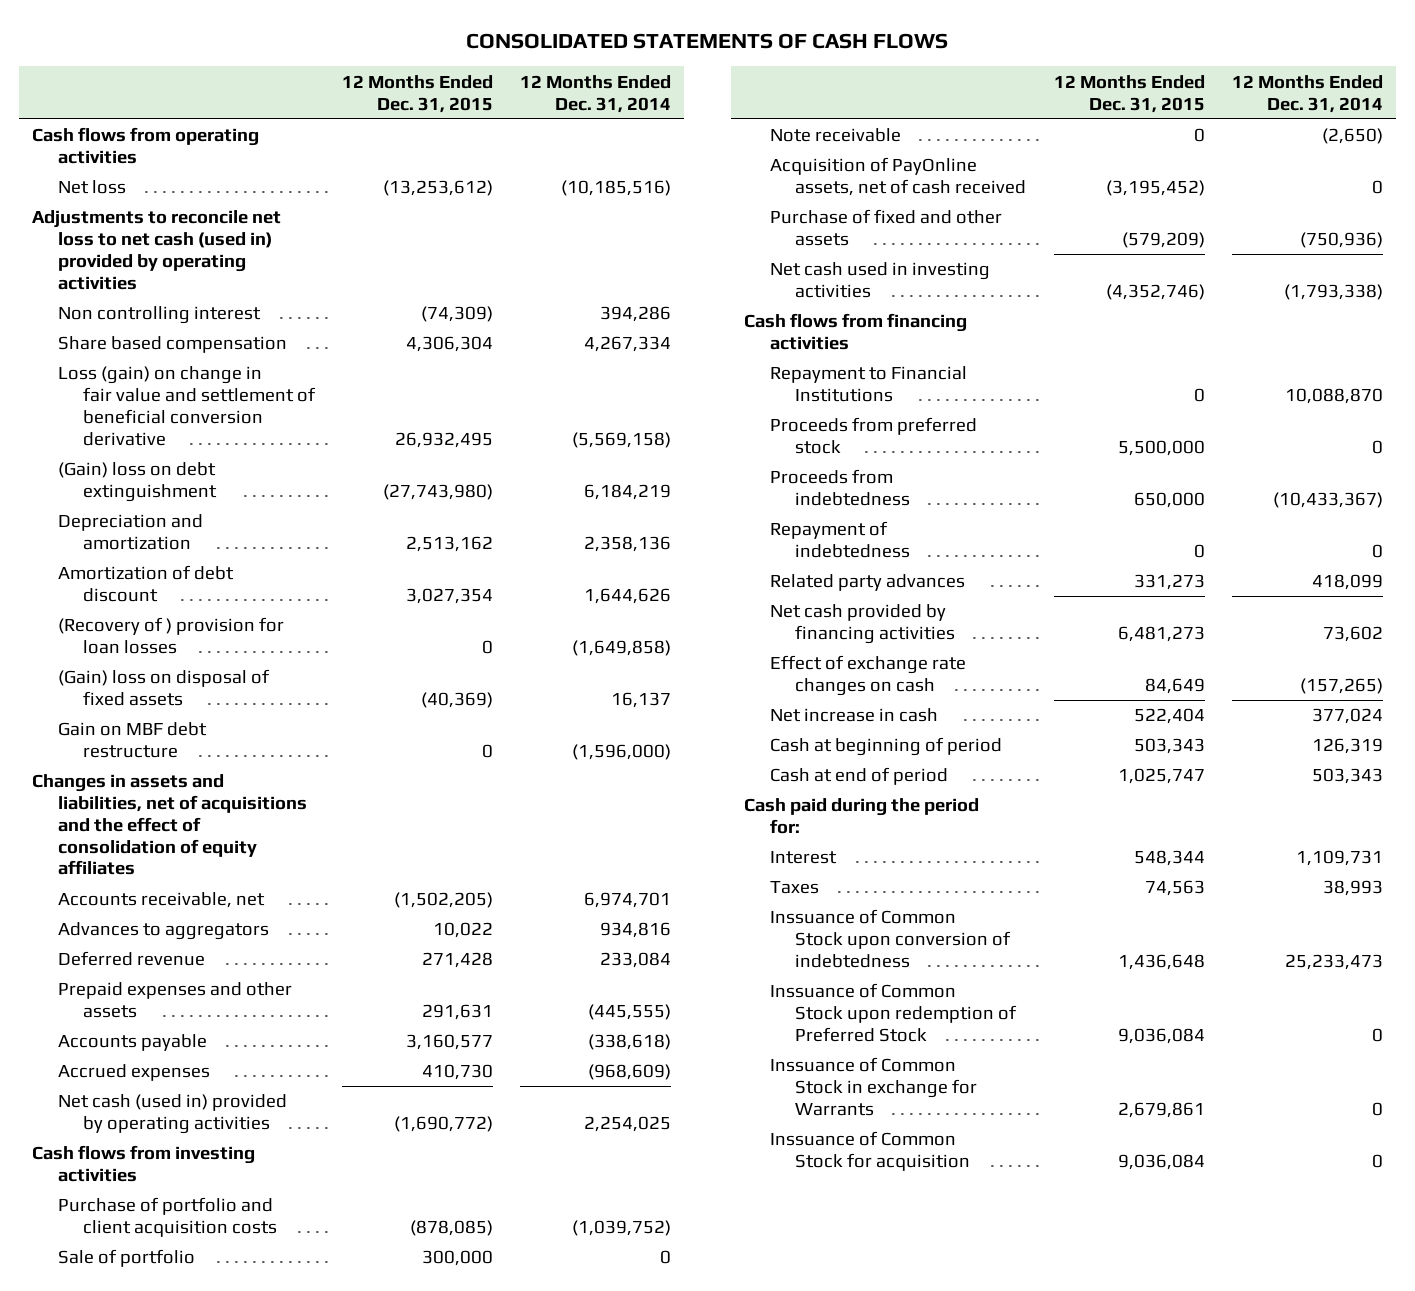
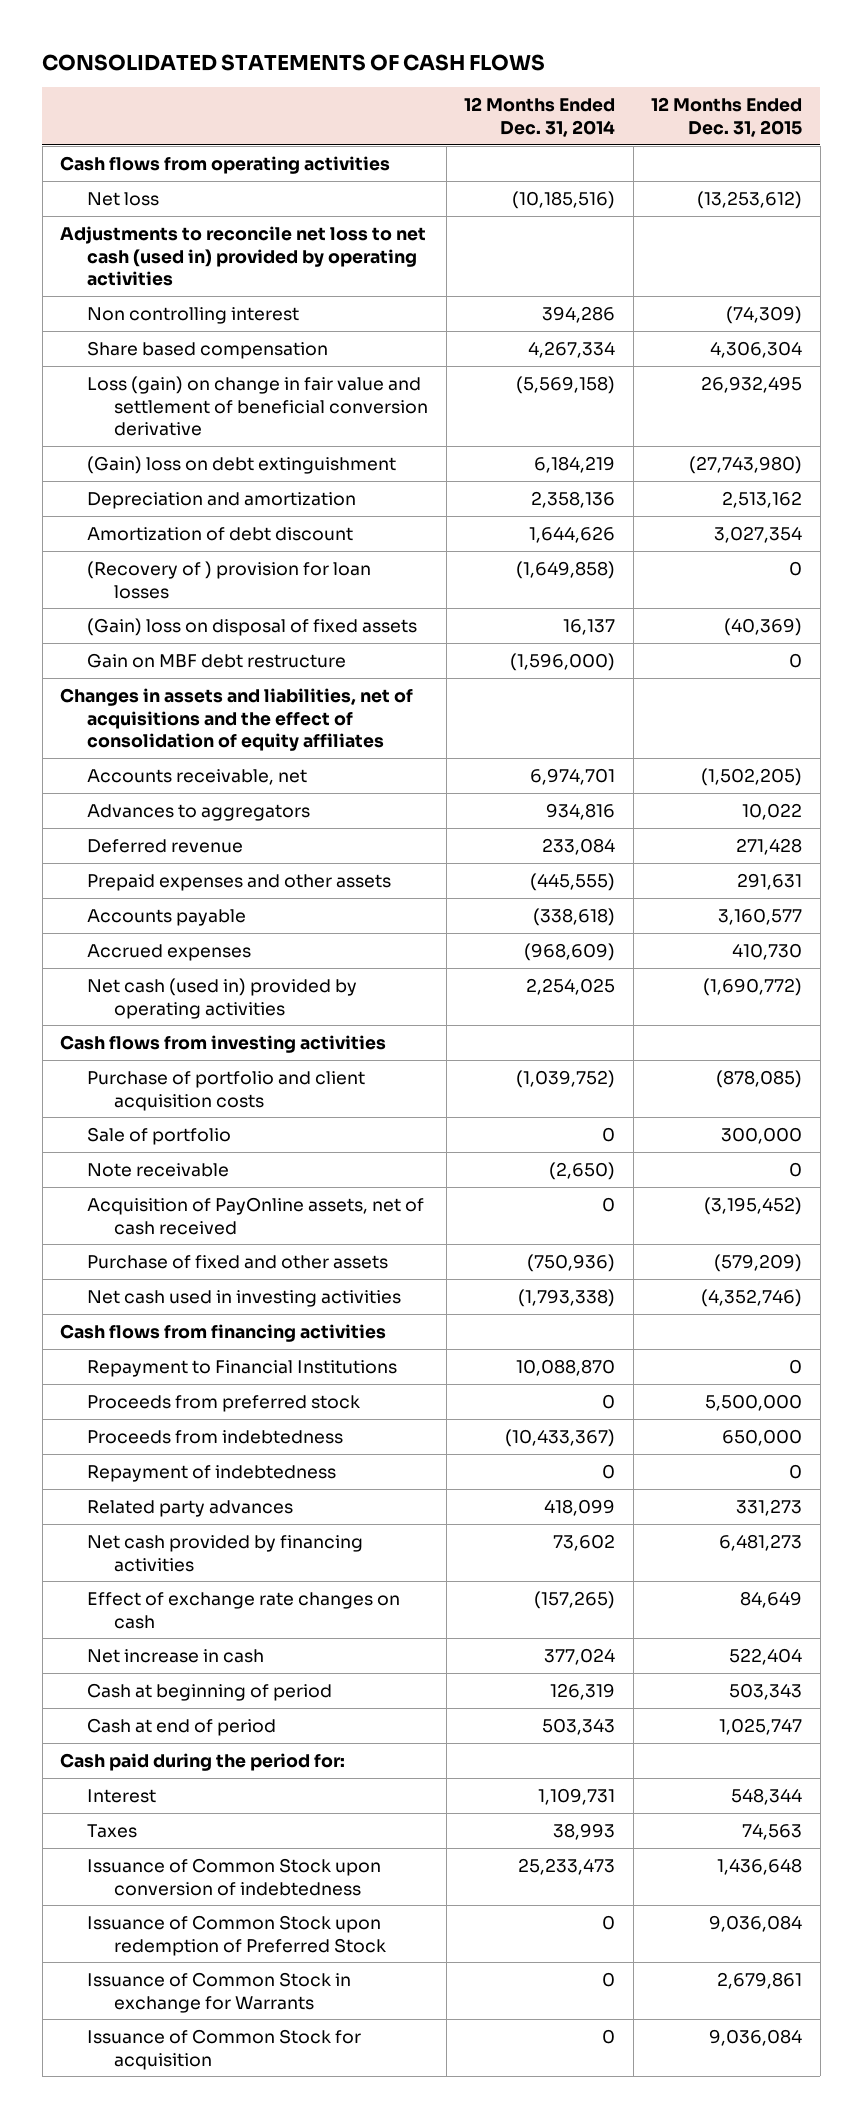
[769,909,1012,968] Inssuance of Common Stock upon conversion of indebtedness -> [87,1857,382,1896] Issuance of Common Stock upon conversion of indebtedness
[769,983,1018,1042] Inssuance of Common Stock upon redemption of Preferred Stock -> [87,1914,387,1956] Issuance of Common Stock upon redemption of Preferred Stock
[769,1057,978,1116] Inssuance of Common Stock in exchange for Warrants -> [87,1971,352,2013] Issuance of Common Stock in exchange for Warrants
[769,1131,971,1172] Inssuance of Common Stock for acquisition -> [87,2028,362,2070] Issuance of Common Stock for acquisition

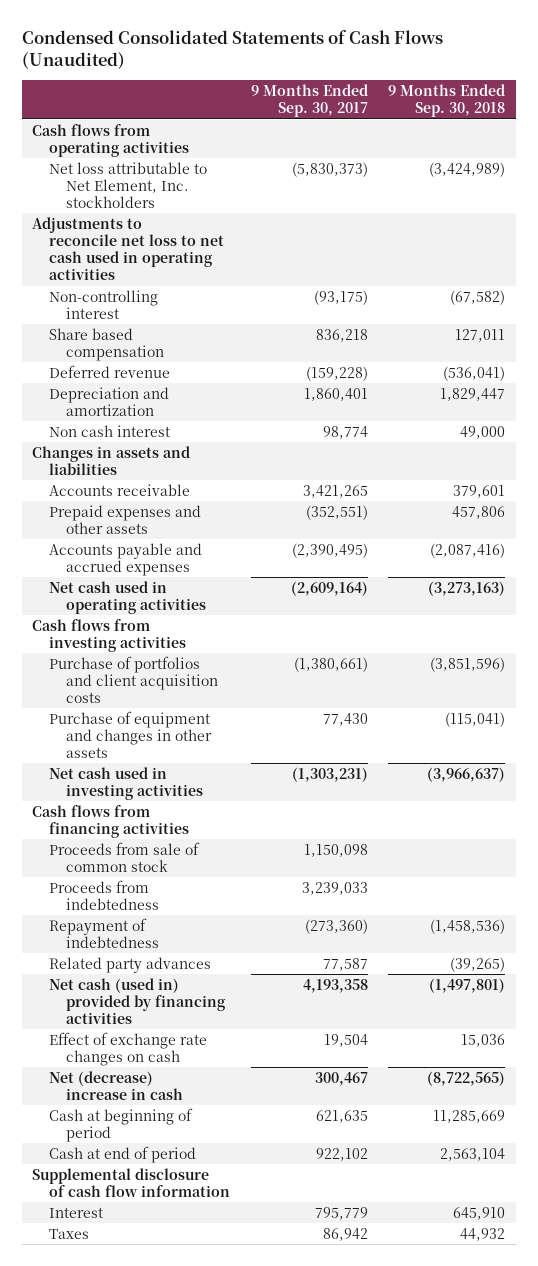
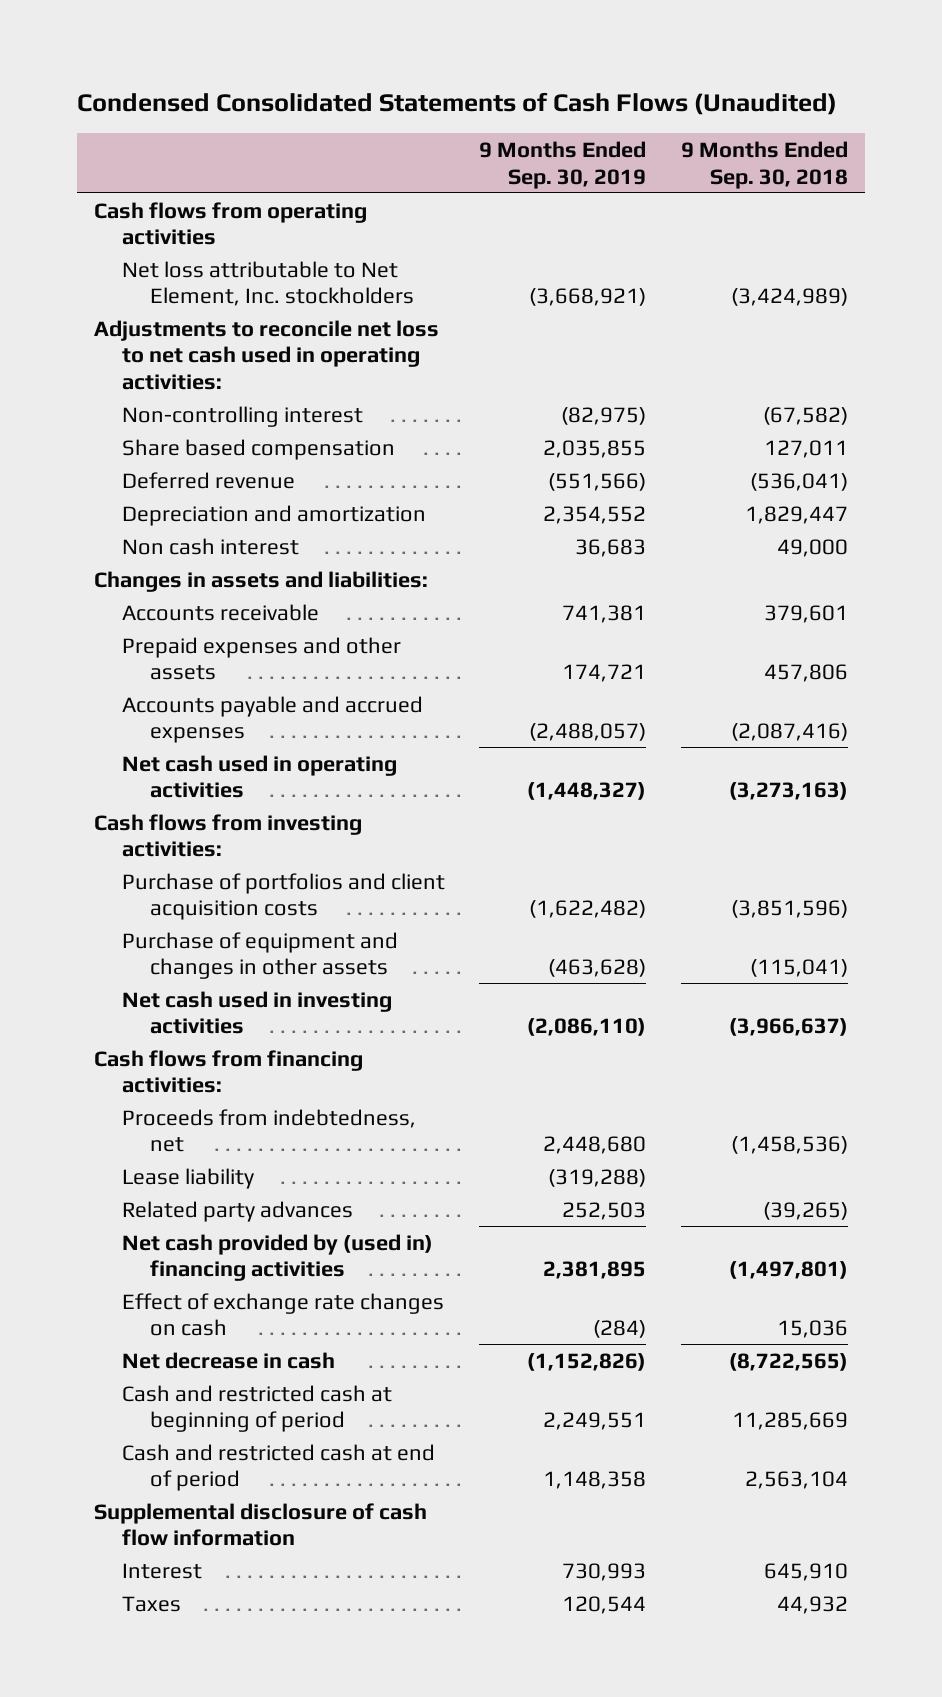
[250,84,368,118] 9 Months Ended Sep. 30, 2017 -> none
none -> [479,140,647,189] 9 Months Ended Sep. 30, 2019
[32,216,224,281] Adjustments to reconcile net loss to net cash used in operating activities -> [93,319,439,390] Adjustments to reconcile net loss to net cash used in operating activities:
[32,445,191,475] Changes in assets and liabilities -> [93,570,428,592] Changes in assets and liabilities:
[32,618,186,652] Cash flows from investing activities -> [93,813,362,858] Cash flows from investing activities:
[48,841,200,872] Proceeds from sale of common stock -> none
[48,879,159,910] Proceeds from indebtedness -> none
[32,804,189,838] Cash flows from financing activities -> [93,1049,363,1094] Cash flows from financing activities:
[48,917,159,948] Repayment of indebtedness -> [121,1108,416,1153] Proceeds from indebtedness, net
none -> [121,1167,254,1189] Lease liability
[48,977,226,1025] Net cash (used in) provided by financing activities -> [121,1233,433,1282] Net cash provided by (used in) financing activities
[48,1070,183,1100] Net (decrease) increase in cash -> [121,1351,335,1369] Net decrease in cash
[48,1107,193,1142] Cash at beginning of period -> [121,1384,392,1433] Cash and restricted cash at beginning of period
[48,1145,196,1163] Cash at end of period -> [121,1443,435,1492] Cash and restricted cash at end of period

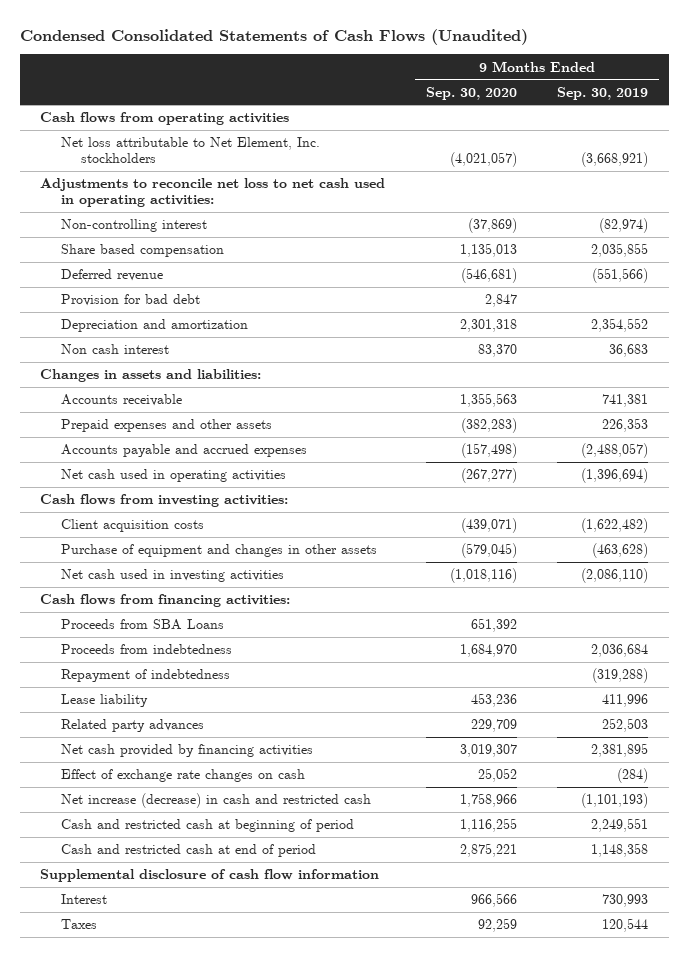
[680,140,848,189] 9 Months Ended Sep. 30, 2018 -> none
none -> [425,86,517,100] Sep. 30, 2020
[561,406,647,425] (82,975) -> [599,218,649,234] (82,974)
none -> [60,294,200,307] Provision for bad debt
[562,664,647,683] 174,721 -> [602,418,649,433] 226,353
[527,782,647,801] (1,448,327) -> [581,468,649,484] (1,396,694)
[121,872,445,921] Purchase of portfolios and client acquisition costs -> [60,519,204,533] Client acquisition costs
none -> [60,619,224,631] Proceeds from SBA Loans
[121,1108,416,1153] Proceeds from indebtedness, net -> [60,644,232,655] Proceeds from indebtedness
[543,1136,647,1155] 2,448,680 -> [591,644,649,658] 2,036,684
none -> [60,669,230,683] Repayment of indebtedness
[548,1168,647,1187] (319,288) -> [602,694,649,708] 411,996
[121,1233,433,1282] Net cash provided by (used in) financing activities -> [60,744,313,758] Net cash provided by financing activities
[121,1351,335,1369] Net decrease in cash -> [60,793,371,809] Net increase (decrease) in cash and restricted cash
[527,1352,647,1371] (1,152,826) -> [581,793,649,809] (1,101,193)

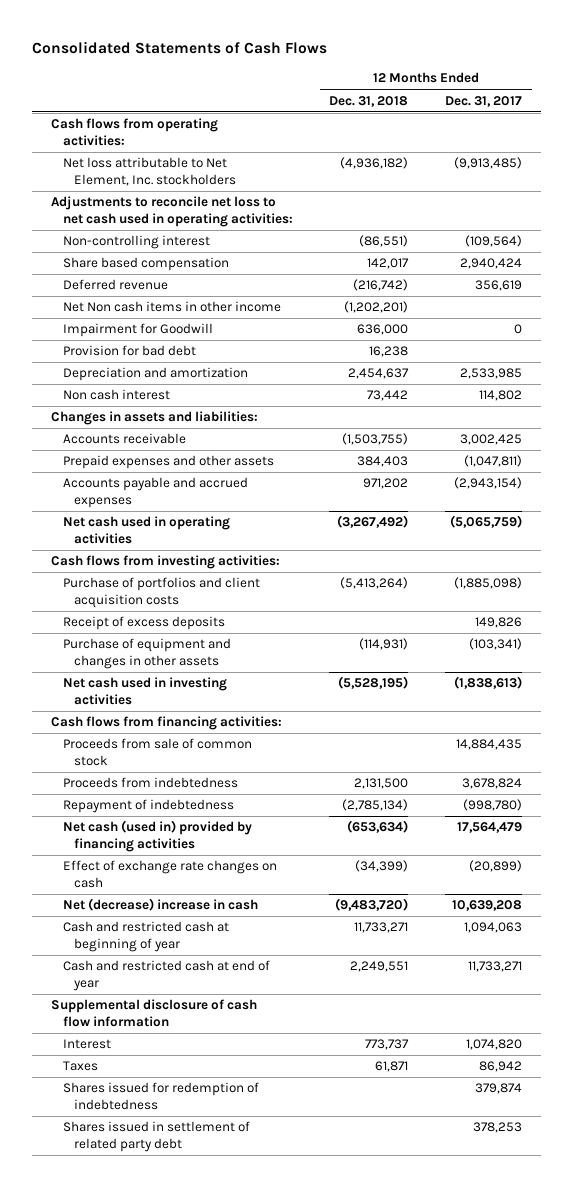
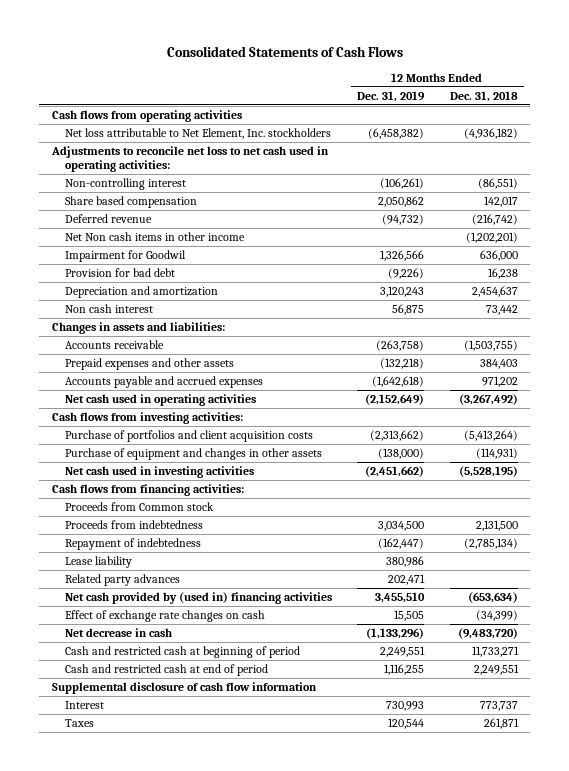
[445,95,523,107] Dec. 31, 2017 -> none
none -> [357,90,426,102] Dec. 31, 2019
[50,118,218,146] Cash flows from operating activities: -> [51,109,242,122] Cash flows from operating activities
[62,323,213,338] Impairment for Goodwill -> [64,249,186,262] Impairment for Goodwil
[62,616,225,631] Receipt of excess deposits -> none
[62,738,252,766] Proceeds from sale of common stock -> [64,501,214,511] Proceeds from Common stock
none -> [64,555,132,568] Lease liability
none -> [64,573,180,586] Related party advances
[62,820,252,852] Net cash (used in) provided by financing activities -> [64,591,332,604] Net cash provided by (used in) financing activities
[62,898,258,912] Net (decrease) increase in cash -> [64,627,172,637] Net decrease in cash
[62,921,229,952] Cash and restricted cash at beginning of year -> [64,645,300,658] Cash and restricted cash at beginning of period
[62,960,270,991] Cash and restricted cash at end of year -> [64,663,268,676] Cash and restricted cash at end of period
[62,1082,259,1110] Shares issued for redemption of indebtedness -> none
[62,1121,250,1152] Shares issued in settlement of related party debt -> none
[375,1061,409,1073] 61,871 -> [483,717,519,729] 261,871

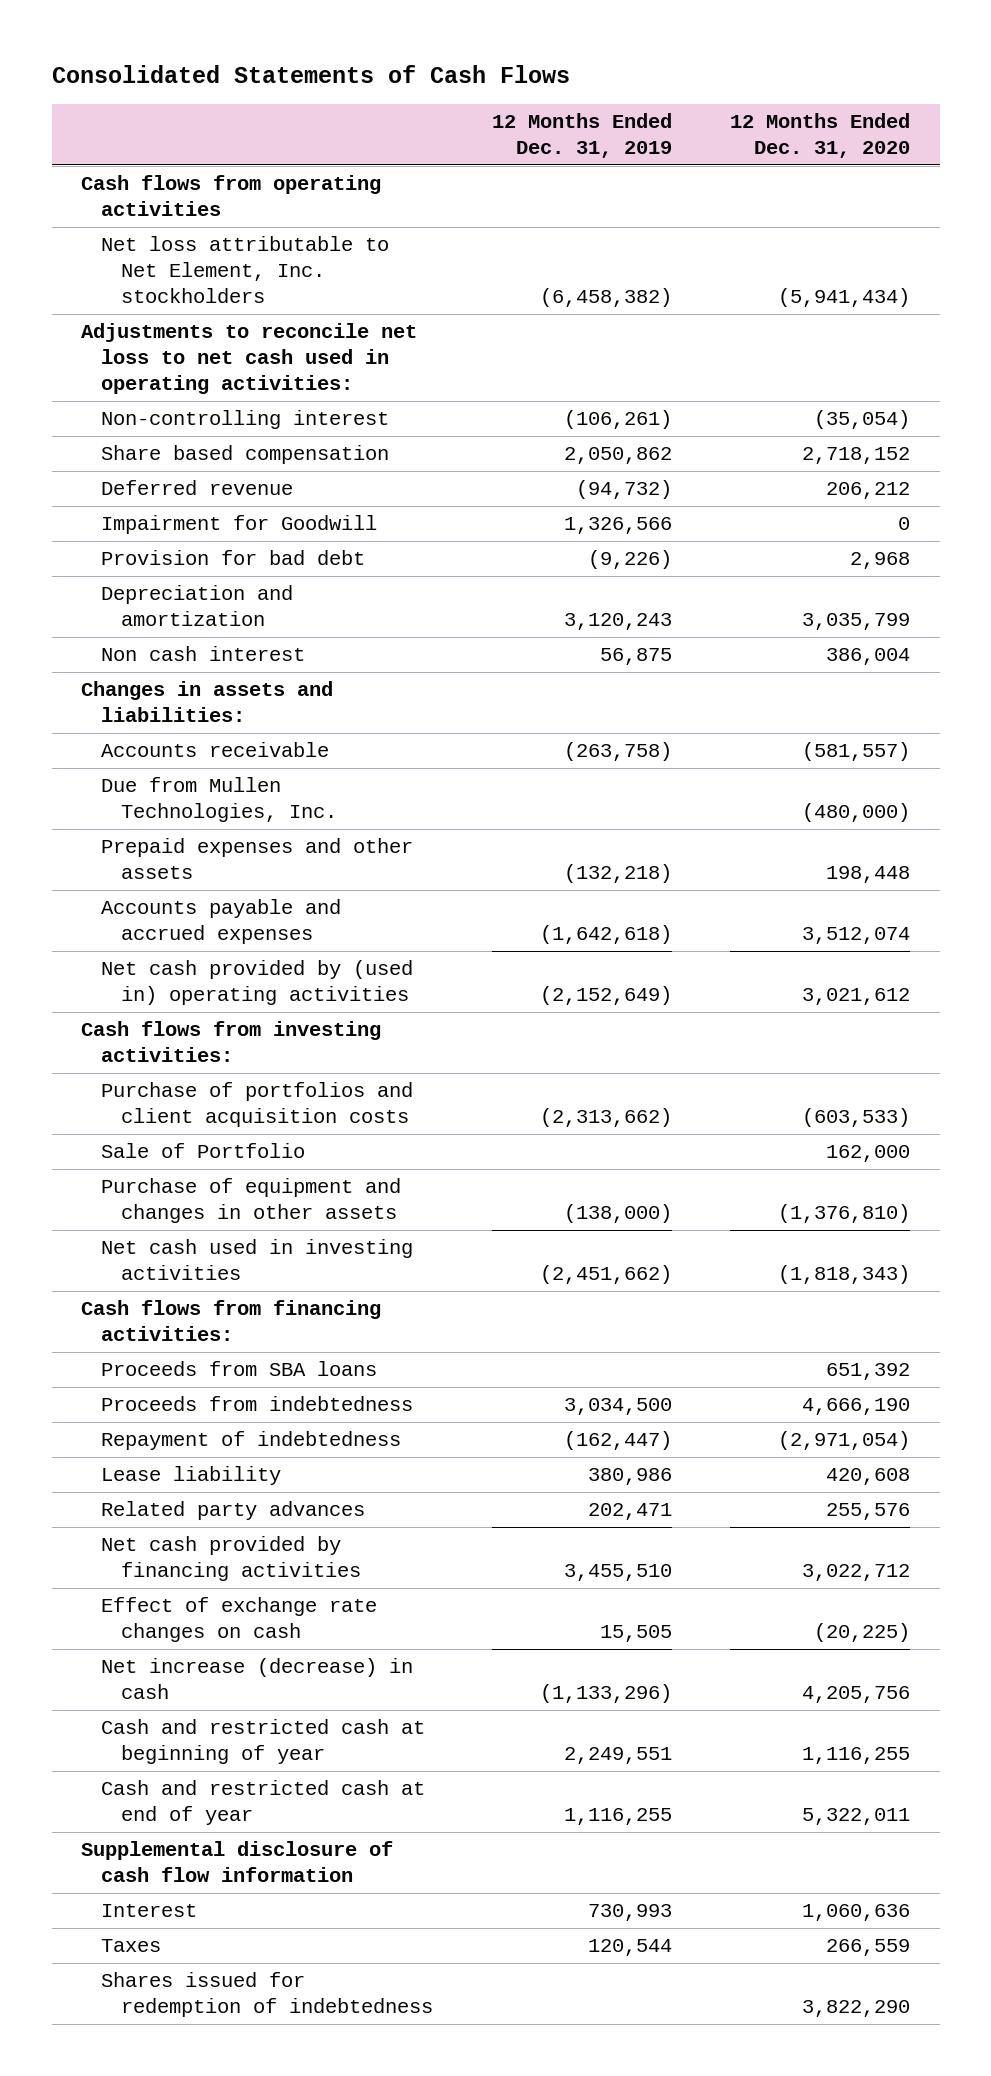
[449,90,518,102] Dec. 31, 2018 -> none
none -> [730,112,911,158] 12 Months Ended Dec. 31, 2020
[64,231,245,241] Net Non cash items in other income -> none
[64,249,186,262] Impairment for Goodwil -> [100,515,377,535] Impairment for Goodwill
none -> [100,777,337,823] Due from Mullen Technologies, Inc.
[64,393,256,406] Net cash used in operating activities -> [100,960,413,1006] Net cash provided by (used in) operating activities
none -> [100,1143,305,1159] Sale of Portfolio
[64,501,214,511] Proceeds from Common stock -> none
none -> [100,1361,377,1377] Proceeds from SBA loans
[64,591,332,604] Net cash provided by (used in) financing activities -> [100,1536,361,1582] Net cash provided by financing activities
[64,627,172,637] Net decrease in cash -> [100,1658,413,1700] Net increase (decrease) in cash
[64,645,300,658] Cash and restricted cash at beginning of period -> [100,1719,425,1765] Cash and restricted cash at beginning of year
[64,663,268,676] Cash and restricted cash at end of period -> [100,1780,425,1826] Cash and restricted cash at end of year
none -> [100,1972,433,2018] Shares issued for redemption of indebtedness

